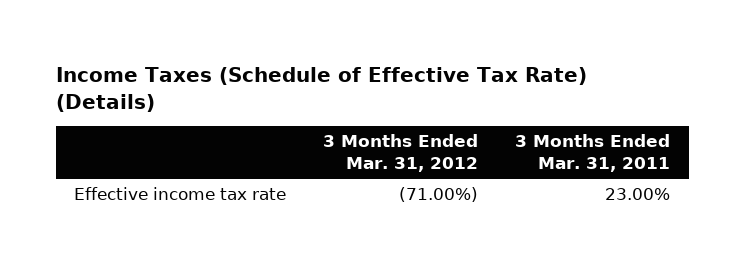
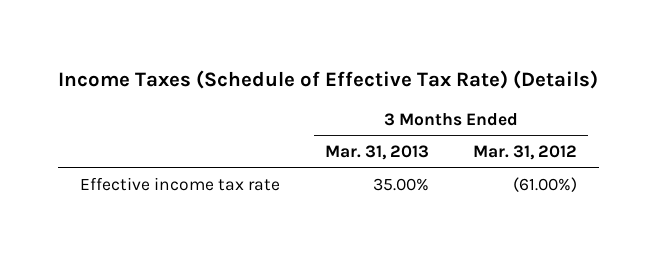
[515,134,671,173] 3 Months Ended Mar. 31, 2011 -> none
none -> [324,144,429,160] Mar. 31, 2013
[399,187,479,203] (71.00%) -> [513,176,578,192] (61.00%)

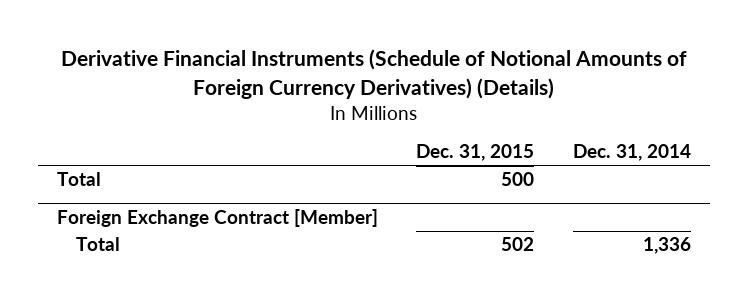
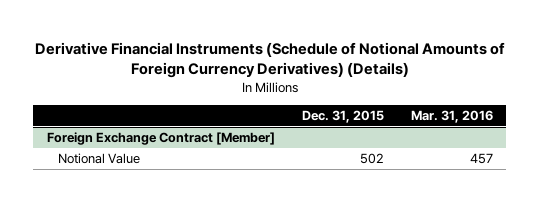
[572,144,691,162] Dec. 31, 2014 -> none
none -> [410,109,493,123] Mar. 31, 2016
[56,172,101,187] Total -> none
[75,237,120,252] Total -> [57,152,140,164] Notional Value

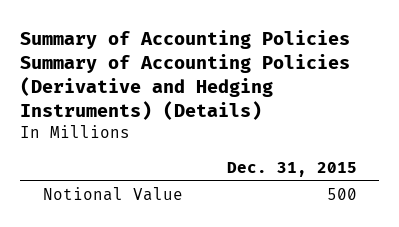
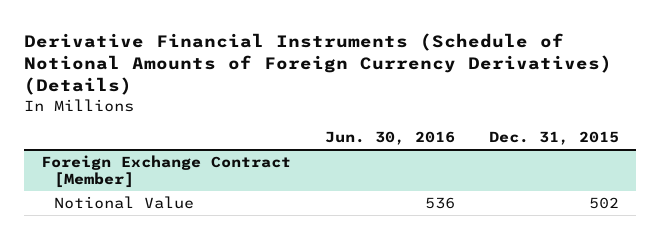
[20,29,351,121] Summary of Accounting Policies Summary of Accounting Policies (Derivative and Hedging Instruments) (Details) -> [24,32,613,96] Derivative Financial Instruments (Schedule of Notional Amounts of Foreign Currency Derivatives) (Details)
none -> [325,131,456,146] Jun. 30, 2016
none -> [41,155,292,188] Foreign Exchange Contract [Member]
[326,187,357,200] 500 -> [588,197,619,210] 502

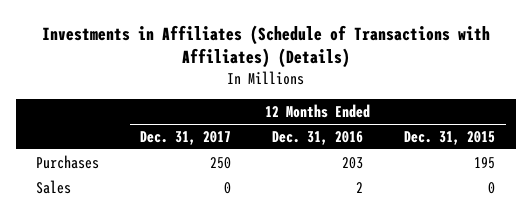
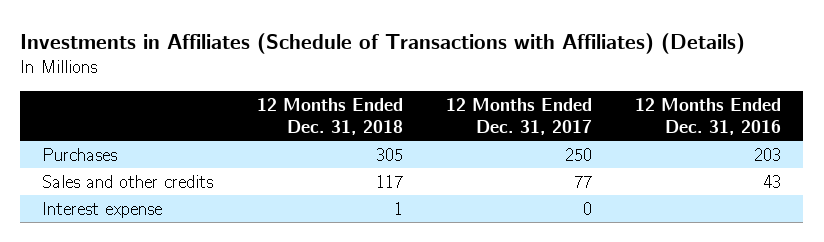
[404,130,496,145] Dec. 31, 2015 -> none
none -> [256,97,403,135] 12 Months Ended Dec. 31, 2018
[36,179,72,194] Sales -> [42,174,214,188] Sales and other credits
[224,181,232,194] 0 -> [574,175,593,188] 77
[356,181,364,193] 2 -> [763,174,782,188] 43
none -> [42,201,163,218] Interest expense

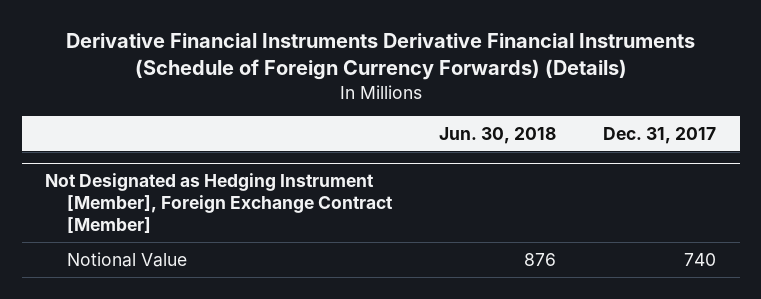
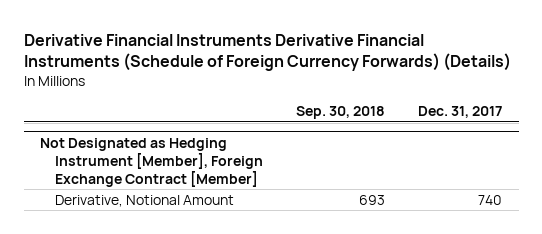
[439,126,557,144] Jun. 30, 2018 -> none
none -> [296,106,386,120] Sep. 30, 2018
[67,251,188,267] Notional Value -> [55,194,235,207] Derivative, Notional Amount

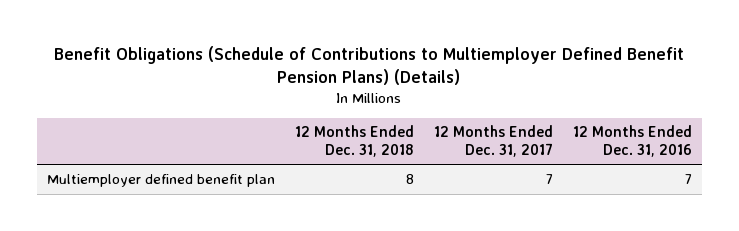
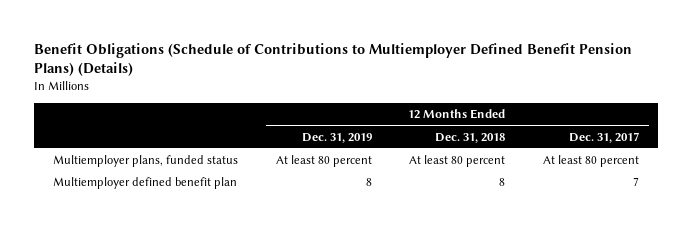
[572,125,692,157] 12 Months Ended Dec. 31, 2016 -> none
none -> [301,132,372,143] Dec. 31, 2019
none -> [52,155,238,168] Multiemployer plans, funded status

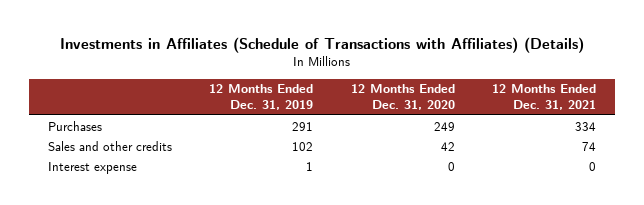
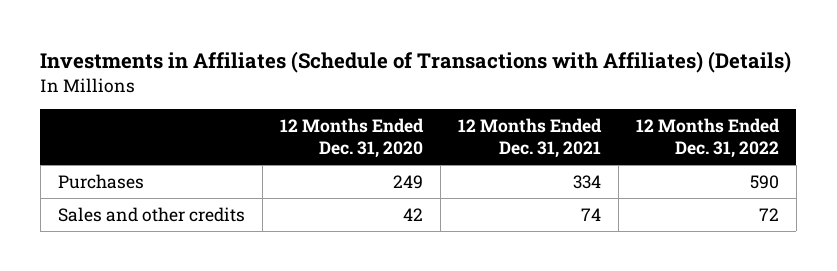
[209,84,314,110] 12 Months Ended Dec. 31, 2019 -> none
none -> [635,118,780,159] 12 Months Ended Dec. 31, 2022
[47,161,137,174] Interest expense -> none

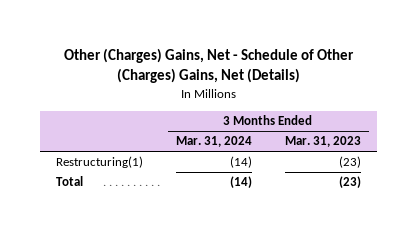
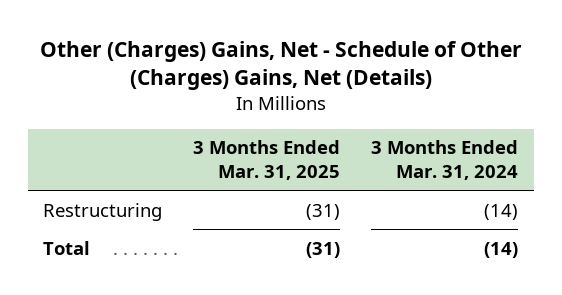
[284,136,361,148] Mar. 31, 2023 -> none
none -> [193,140,341,180] 3 Months Ended Mar. 31, 2025
[56,156,144,169] Restructuring(1) -> [43,202,163,221] Restructuring

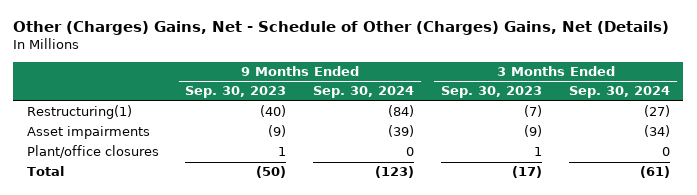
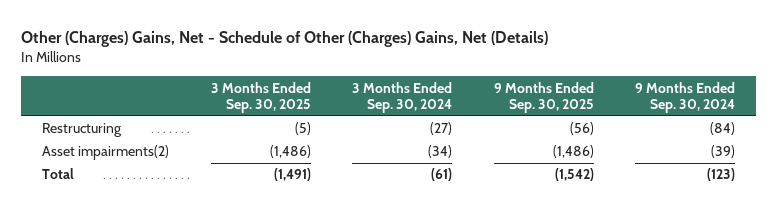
[185,86,287,99] Sep. 30, 2023 -> none
[441,86,543,99] Sep. 30, 2023 -> none
none -> [210,81,311,114] 3 Months Ended Sep. 30, 2025
none -> [493,81,594,114] 9 Months Ended Sep. 30, 2025
[26,145,159,159] Plant/office closures -> none
[26,105,132,120] Restructuring(1) -> [42,123,123,138] Restructuring
[26,126,150,140] Asset impairments -> [42,145,170,161] Asset impairments(2)

